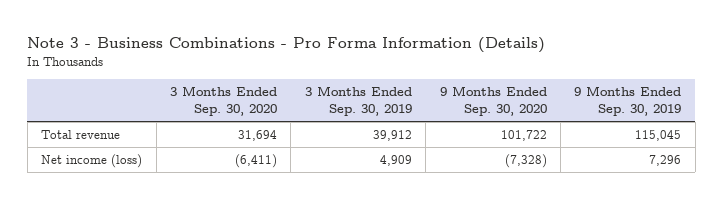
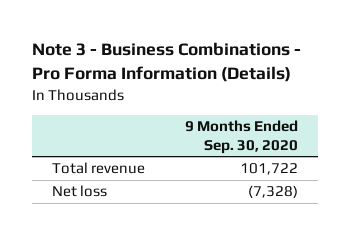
[170,86,278,116] 3 Months Ended Sep. 30, 2020 -> none
[304,86,412,116] 3 Months Ended Sep. 30, 2019 -> none
[574,86,682,116] 9 Months Ended Sep. 30, 2019 -> none
[41,154,143,169] Net income (loss) -> [51,185,107,198] Net loss

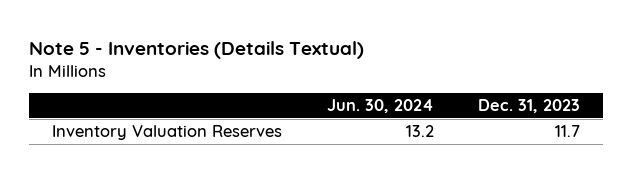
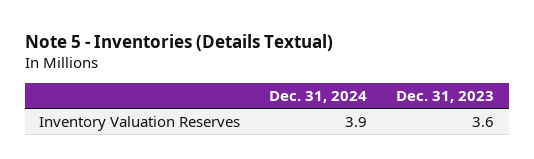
[326,99,434,114] Jun. 30, 2024 -> none
none -> [269,91,368,104] Dec. 31, 2024
[555,125,581,138] 11.7 -> [472,116,495,127] 3.6

